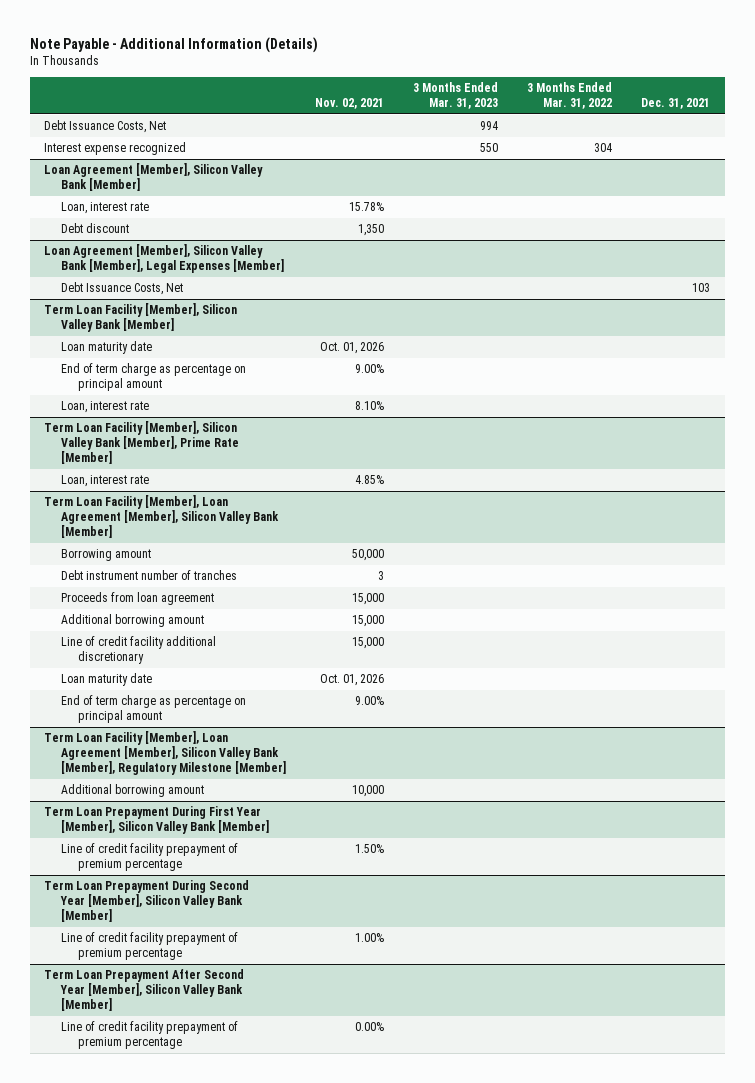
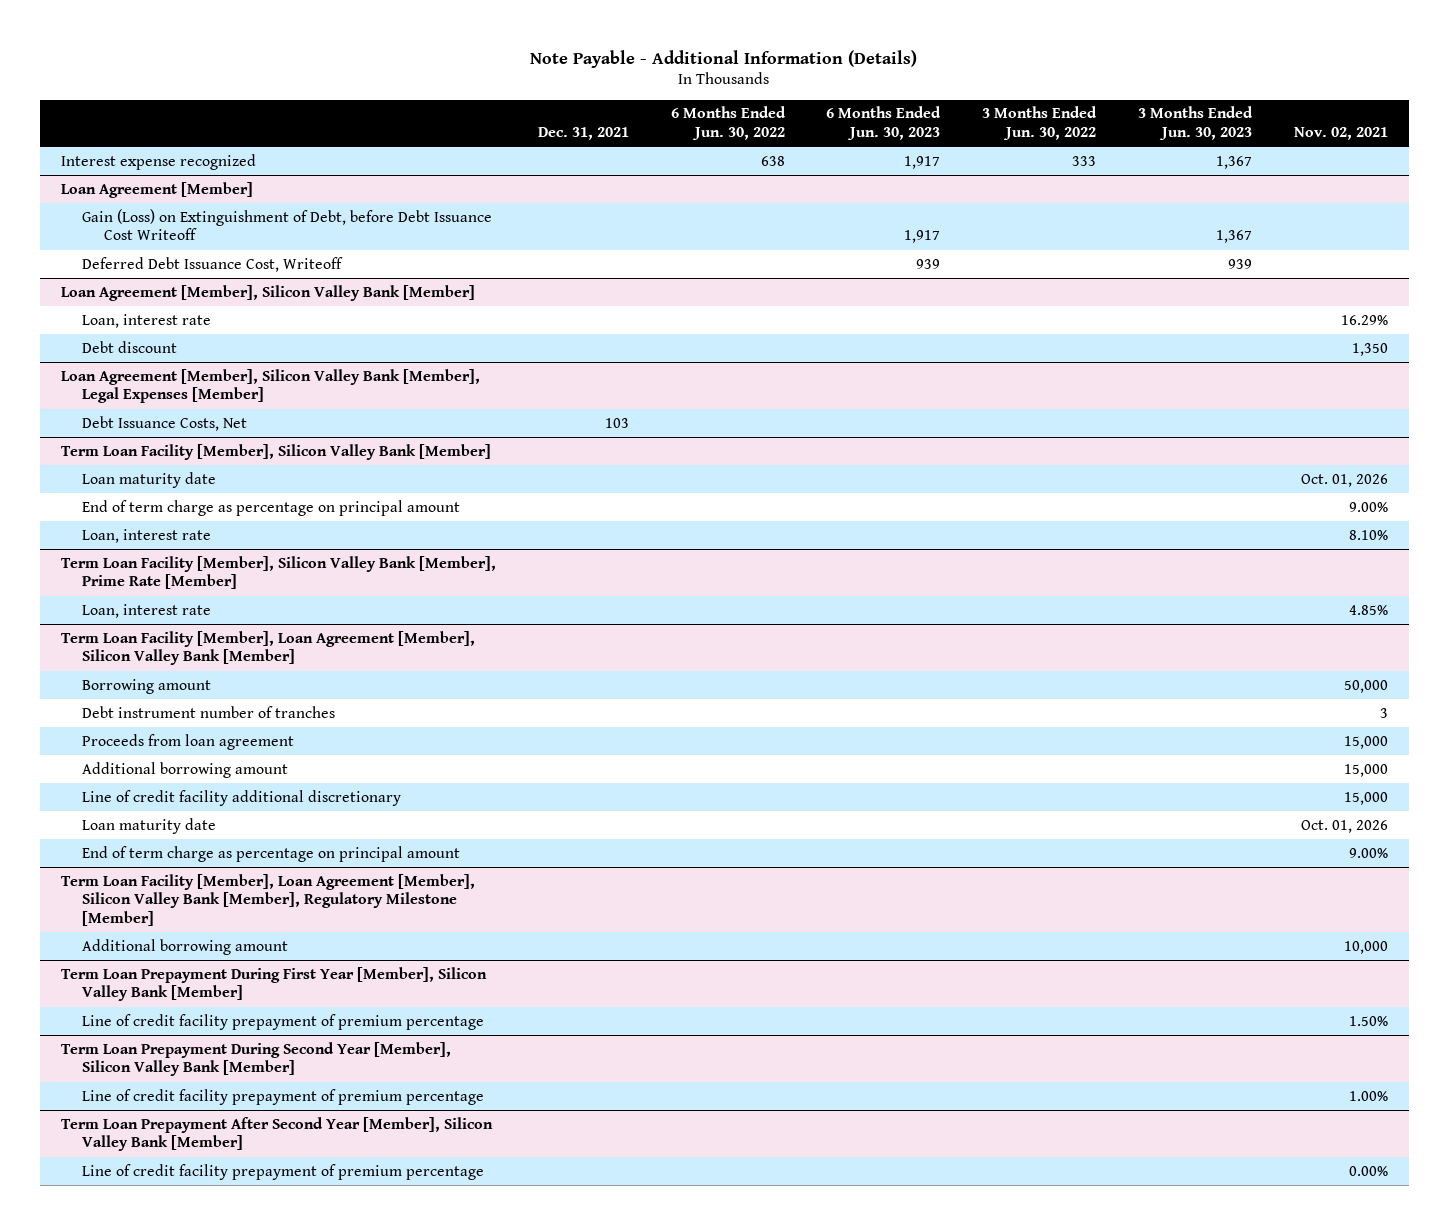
[413,81,499,110] 3 Months Ended Mar. 31, 2023 -> none
[527,81,613,110] 3 Months Ended Mar. 31, 2022 -> none
none -> [670,106,786,141] 6 Months Ended Jun. 30, 2022
none -> [826,106,942,141] 6 Months Ended Jun. 30, 2023
none -> [982,106,1098,141] 3 Months Ended Jun. 30, 2022
none -> [1138,106,1254,141] 3 Months Ended Jun. 30, 2023
[44,120,167,134] Debt Issuance Costs, Net -> none
none -> [60,181,253,198] Loan Agreement [Member]
none -> [82,208,493,241] Gain (Loss) on Extinguishment of Debt, before Debt Issuance Cost Writeoff
none -> [82,256,344,272] Deferred Debt Issuance Cost, Writeoff
[349,202,385,212] 15.78% -> [1340,314,1388,325] 16.29%

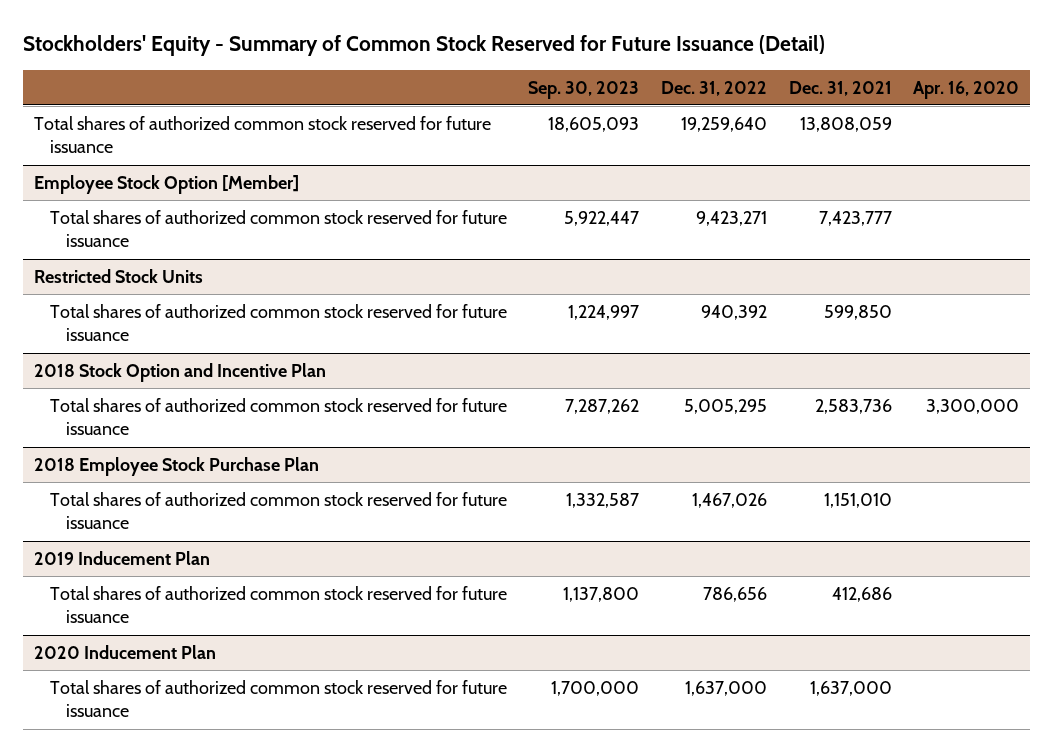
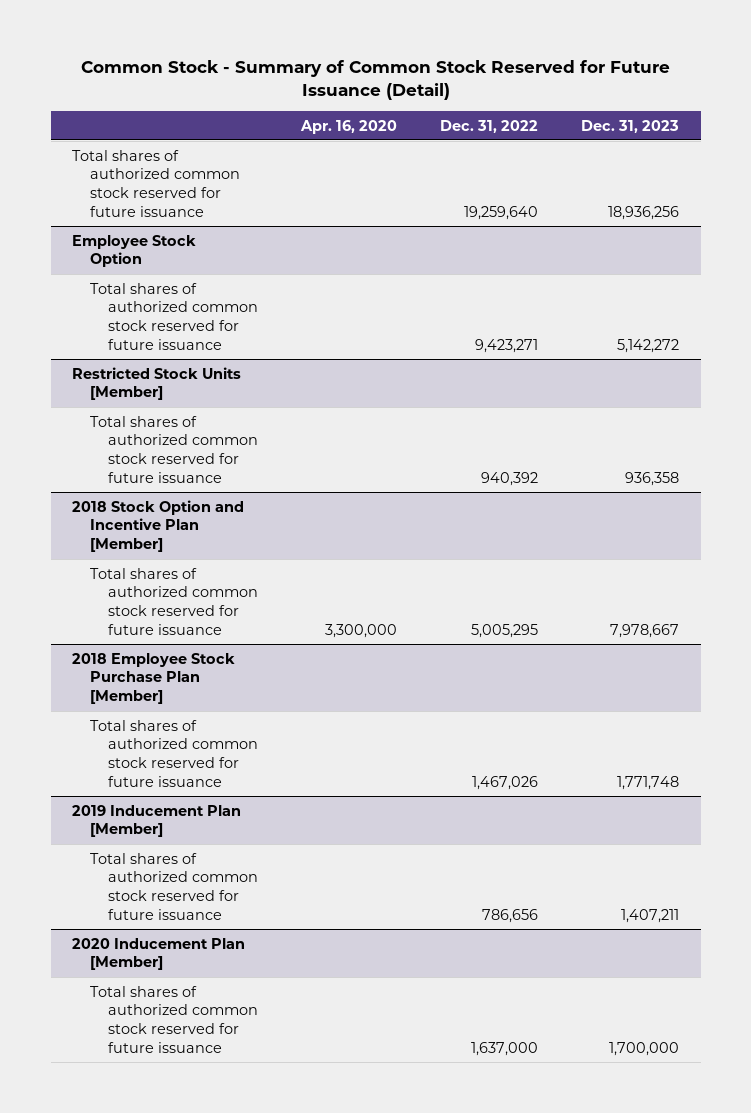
[23,35,826,57] Stockholders' Equity - Summary of Common Stock Reserved for Future Issuance (Detail) -> [80,60,670,101] Common Stock - Summary of Common Stock Reserved for Future Issuance (Detail)
[528,80,640,99] Sep. 30, 2023 -> none
[788,80,892,96] Dec. 31, 2021 -> none
none -> [581,119,680,133] Dec. 31, 2023
[34,174,300,194] Employee Stock Option [Member] -> [72,234,197,268] Employee Stock Option
[34,268,204,283] Restricted Stock Units -> [72,366,242,401] Restricted Stock Units [Member]
[34,362,327,382] 2018 Stock Option and Incentive Plan -> [72,499,245,553] 2018 Stock Option and Incentive Plan [Member]
[34,456,320,476] 2018 Employee Stock Purchase Plan -> [72,652,236,705] 2018 Employee Stock Purchase Plan [Member]
[34,550,211,565] 2019 Inducement Plan -> [72,804,242,838] 2019 Inducement Plan [Member]
[34,644,217,659] 2020 Inducement Plan -> [72,937,246,971] 2020 Inducement Plan [Member]

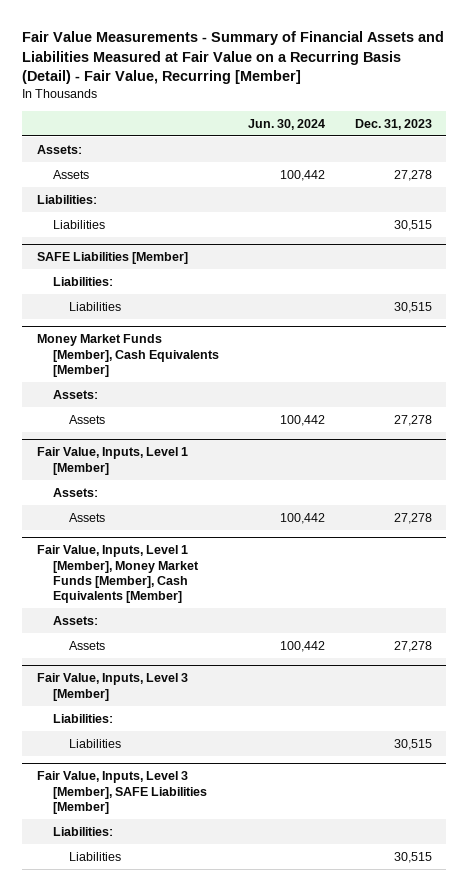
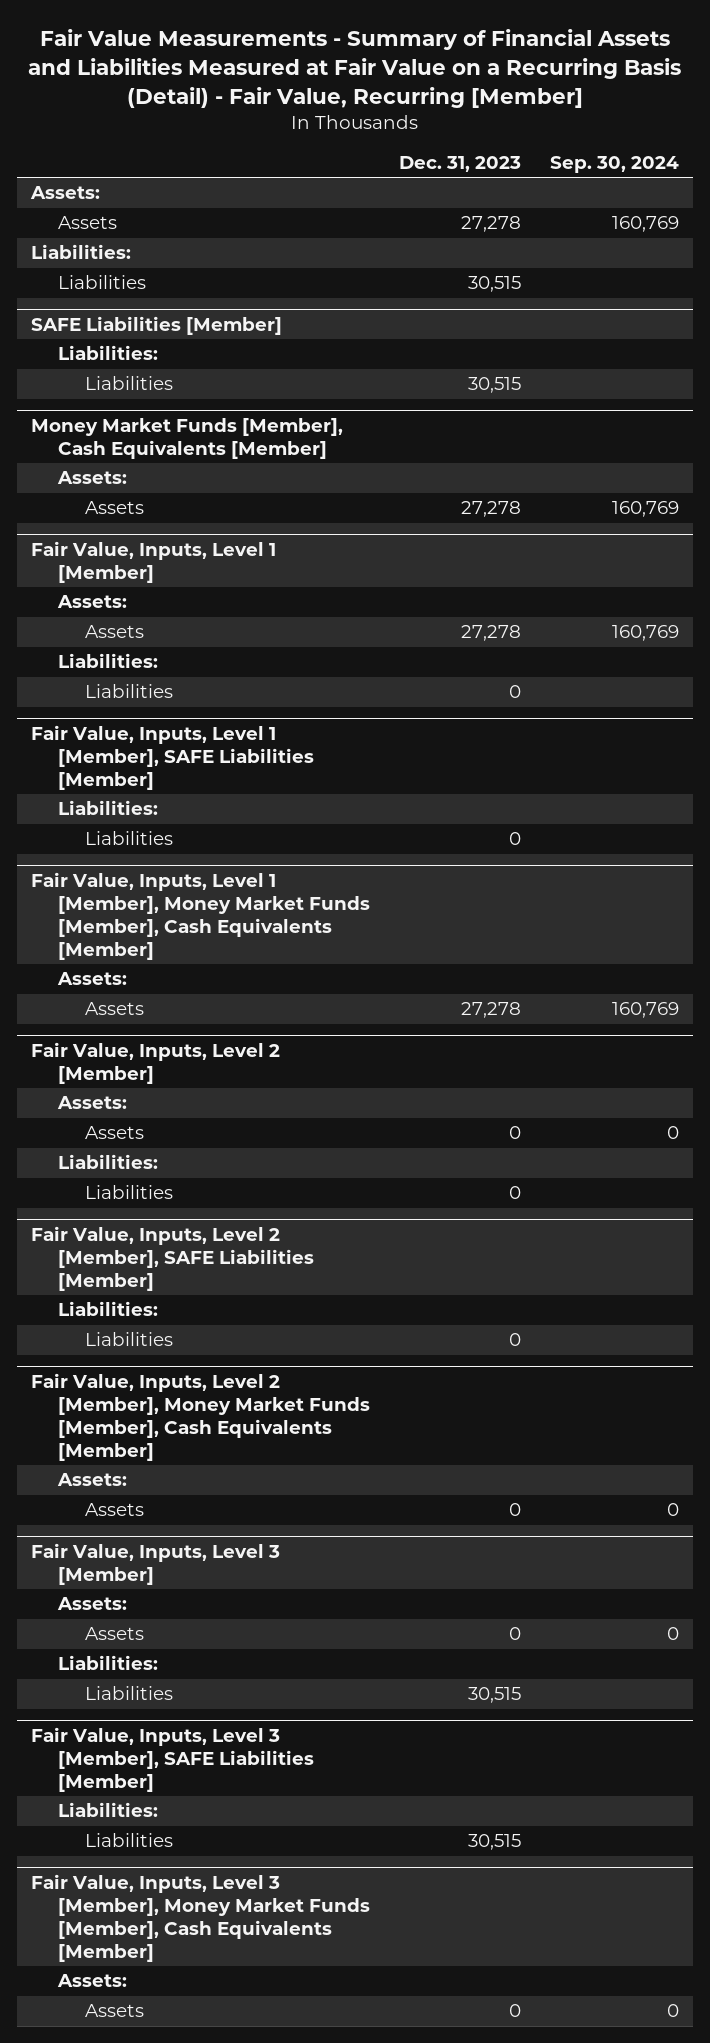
[248,118,326,130] Jun. 30, 2024 -> none
none -> [549,156,679,174] Sep. 30, 2024
none -> [57,653,158,669] Liabilities:
none -> [84,684,173,699] Liabilities
none -> [31,724,314,790] Fair Value, Inputs, Level 1 [Member], SAFE Liabilities [Member]
none -> [57,800,158,816] Liabilities:
none -> [84,831,173,846] Liabilities
none -> [31,1041,281,1084] Fair Value, Inputs, Level 2 [Member]
none -> [56,1096,127,1110] Assets:
none -> [84,1126,144,1140] Assets
none -> [57,1154,158,1170] Liabilities:
none -> [84,1185,173,1200] Liabilities
none -> [31,1225,314,1291] Fair Value, Inputs, Level 2 [Member], SAFE Liabilities [Member]
none -> [57,1301,158,1317] Liabilities:
none -> [84,1332,173,1347] Liabilities
none -> [31,1372,370,1461] Fair Value, Inputs, Level 2 [Member], Money Market Funds [Member], Cash Equivalents [Member]
none -> [56,1473,127,1487] Assets:
none -> [84,1503,144,1517] Assets
none -> [56,1597,127,1611] Assets:
none -> [84,1627,144,1641] Assets
none -> [31,1873,370,1962] Fair Value, Inputs, Level 3 [Member], Money Market Funds [Member], Cash Equivalents [Member]
none -> [56,1974,127,1988] Assets:
none -> [84,2004,144,2018] Assets

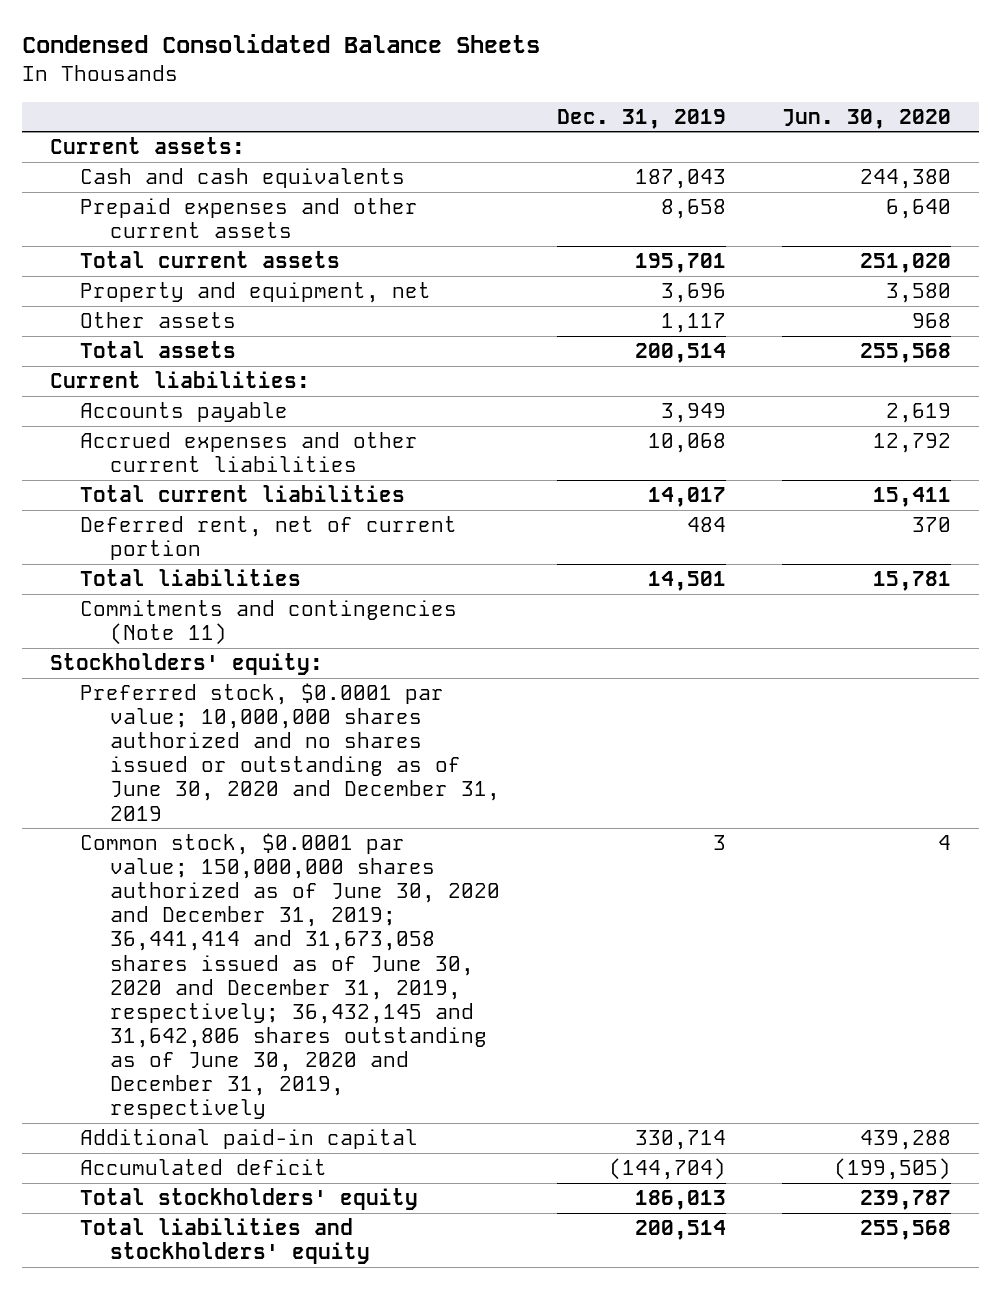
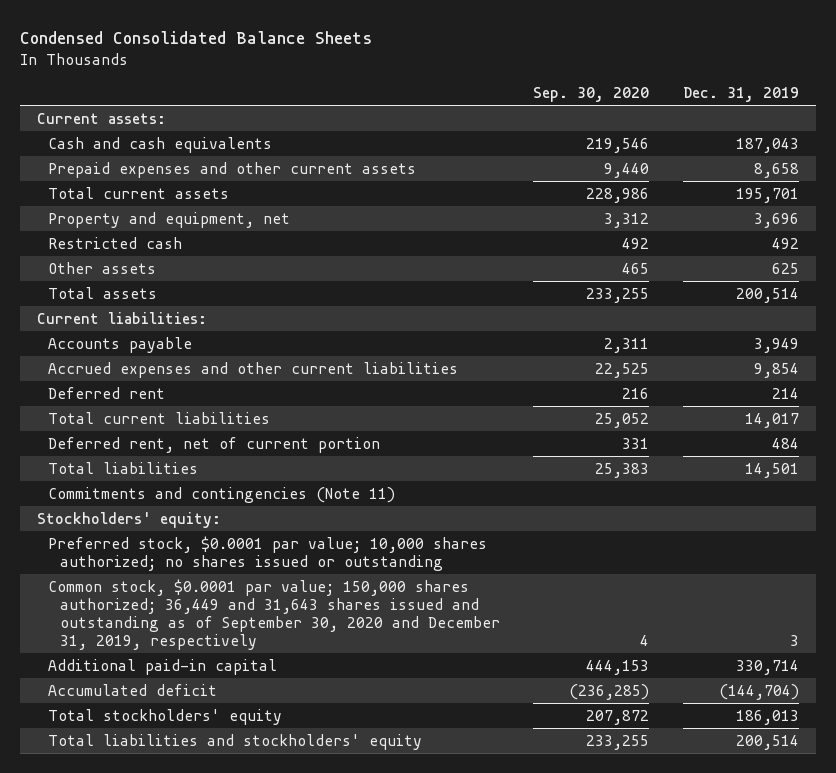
[781,108,951,129] Jun. 30, 2020 -> none
none -> [533,86,650,102] Sep. 30, 2020
none -> [48,236,183,249] Restricted cash
[660,313,726,334] 1,117 -> [771,262,799,274] 625
[647,433,726,454] 10,068 -> [753,362,799,378] 9,854
none -> [48,386,166,399] Deferred rent
[80,683,501,821] Preferred stock, $0.0001 par value; 10,000,000 shares authorized and no shares issued or outstanding as of June 30, 2020 and December 31, 2019 -> [48,535,488,571] Preferred stock, $0.0001 par value; 10,000 shares authorized; no shares issued or outstanding
[80,833,501,1120] Common stock, $0.0001 par value; 150,000,000 shares authorized as of June 30, 2020 and December 31, 2019; 36,441,414 and 31,673,058 shares issued as of June 30, 2020 and December 31, 2019, respectively; 36,432,145 and 31,642,806 shares outstanding as of June 30, 2020 and December 31, 2019, respectively -> [48,578,500,650] Common stock, $0.0001 par value; 150,000 shares authorized; 36,449 and 31,643 shares issued and outstanding as of September 30, 2020 and December 31, 2019, respectively

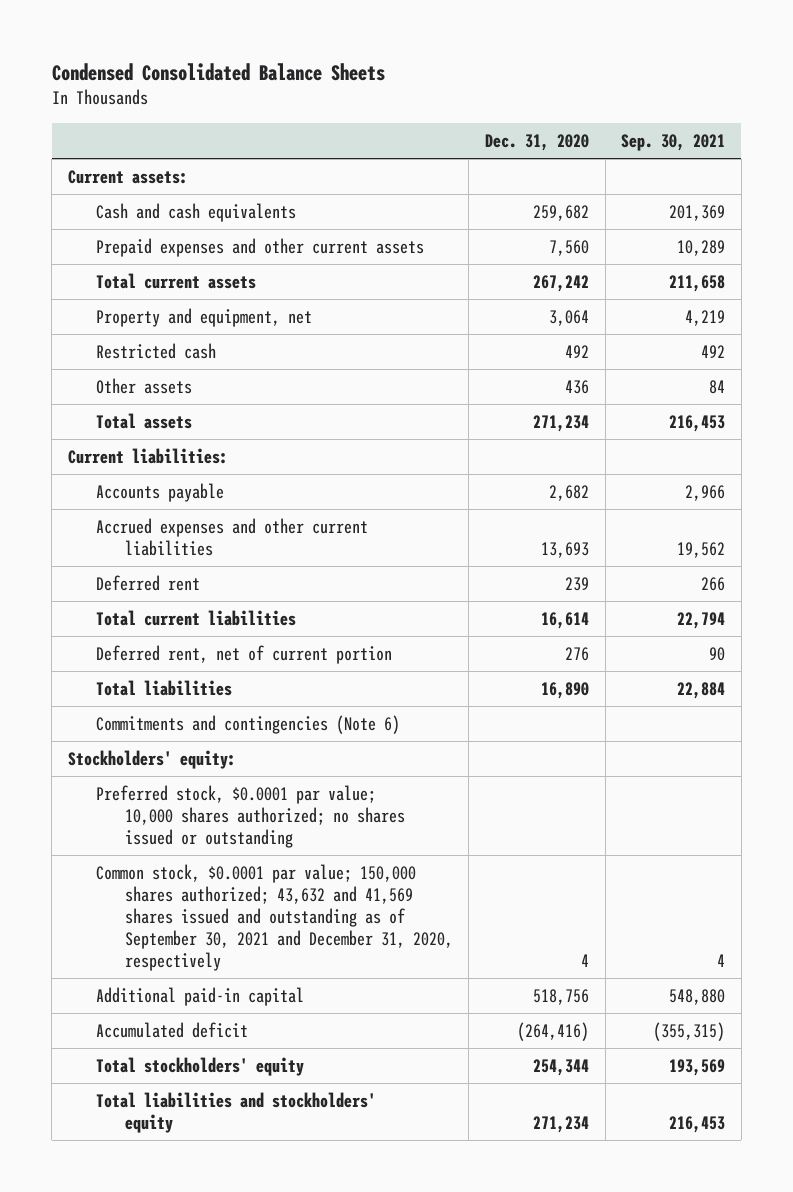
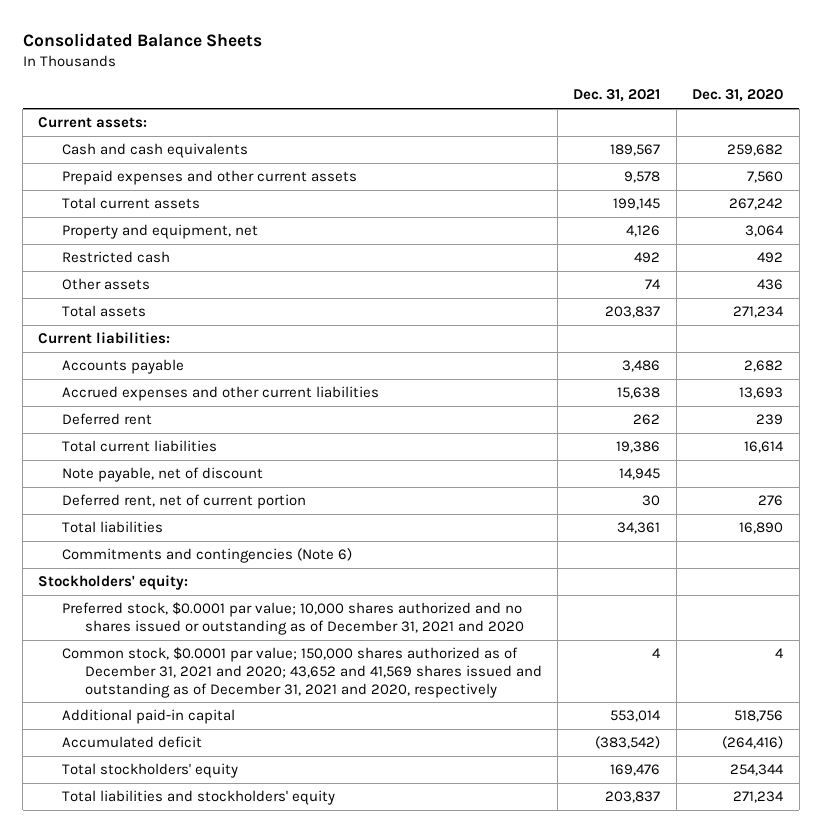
[51,62,385,81] Condensed Consolidated Balance Sheets -> [22,32,262,47] Consolidated Balance Sheets
[621,133,726,151] Sep. 30, 2021 -> none
none -> [573,89,661,103] Dec. 31, 2021
none -> [61,467,263,483] Note payable, net of discount
[96,785,405,849] Preferred stock, $0.0001 par value; 10,000 shares authorized; no shares issued or outstanding -> [61,602,524,635] Preferred stock, $0.0001 par value; 10,000 shares authorized and no shares issued or outstanding as of December 31, 2021 and 2020
[96,864,453,972] Common stock, $0.0001 par value; 150,000 shares authorized; 43,632 and 41,569 shares issued and outstanding as of September 30, 2021 and December 31, 2020, respectively -> [61,647,542,698] Common stock, $0.0001 par value; 150,000 shares authorized as of December 31, 2021 and 2020; 43,652 and 41,569 shares issued and outstanding as of December 31, 2021 and 2020, respectively

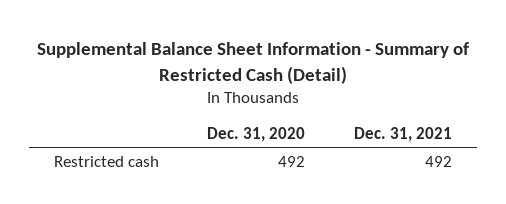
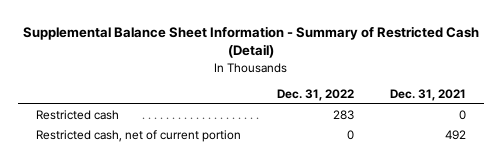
[207,127,306,143] Dec. 31, 2020 -> none
none -> [277,88,355,101] Dec. 31, 2022
[425,155,453,167] 492 -> [458,110,466,121] 0
none -> [36,130,242,143] Restricted cash, net of current portion

